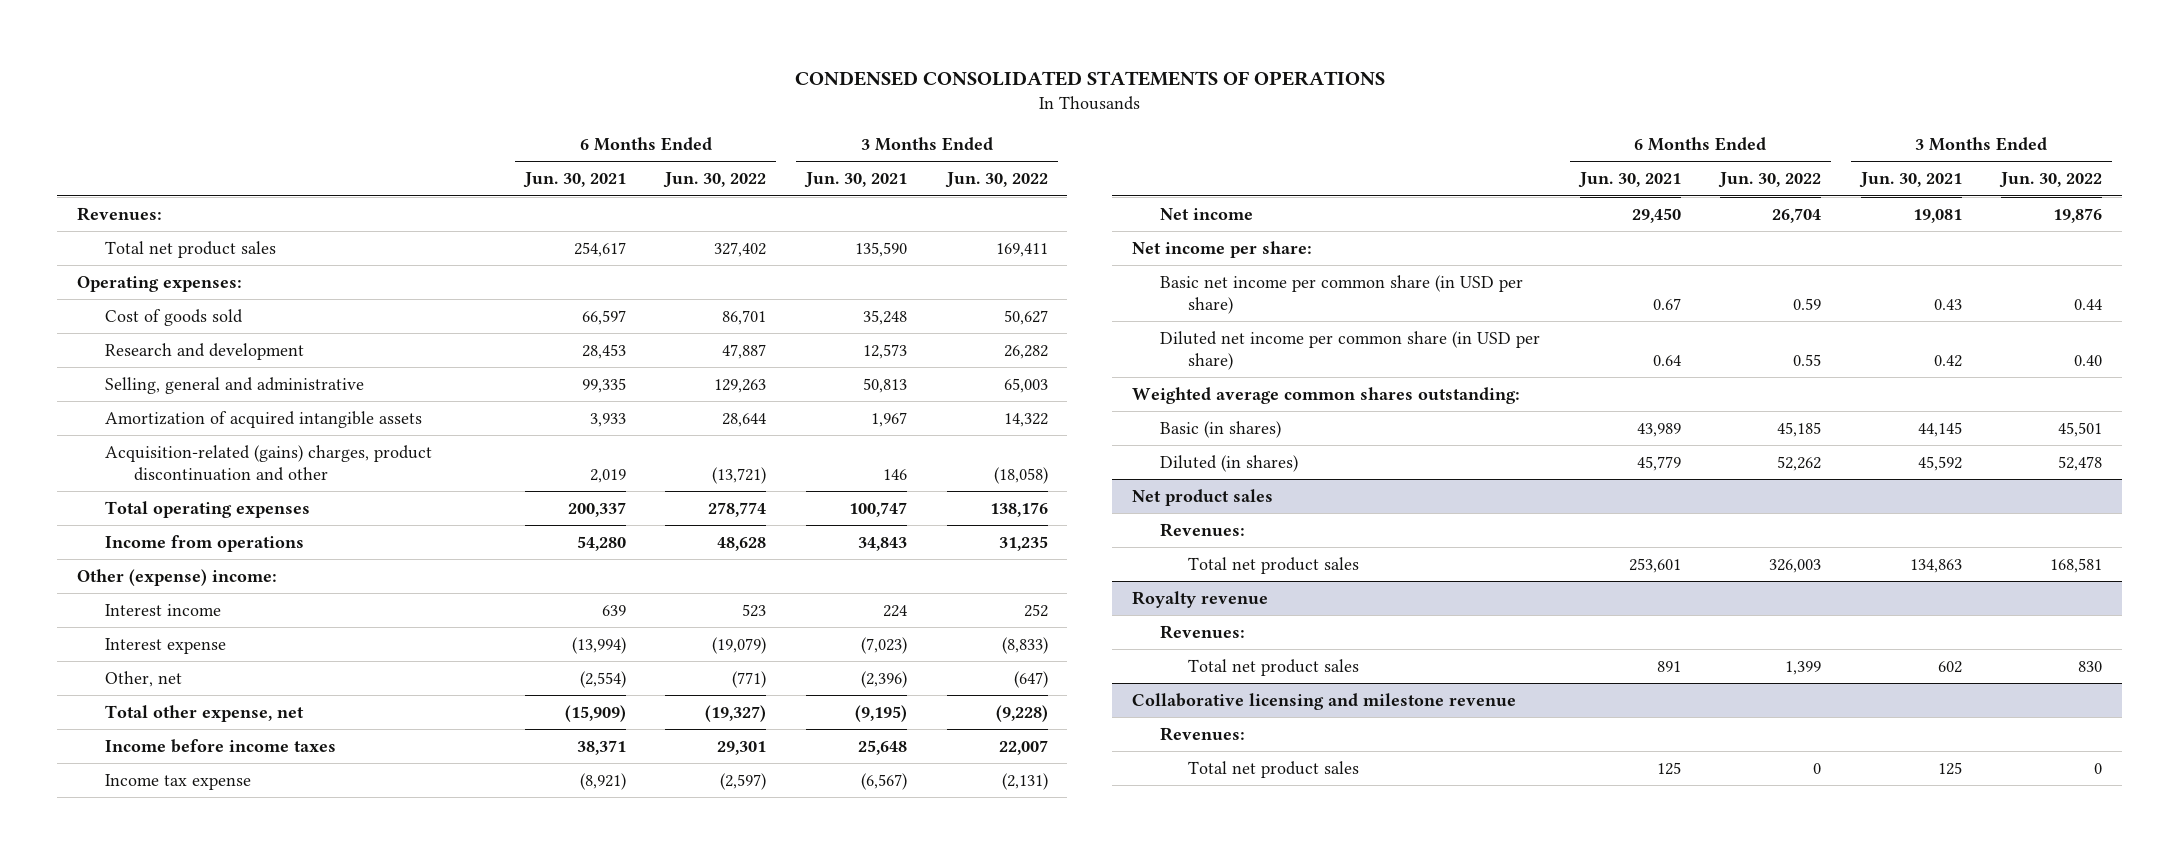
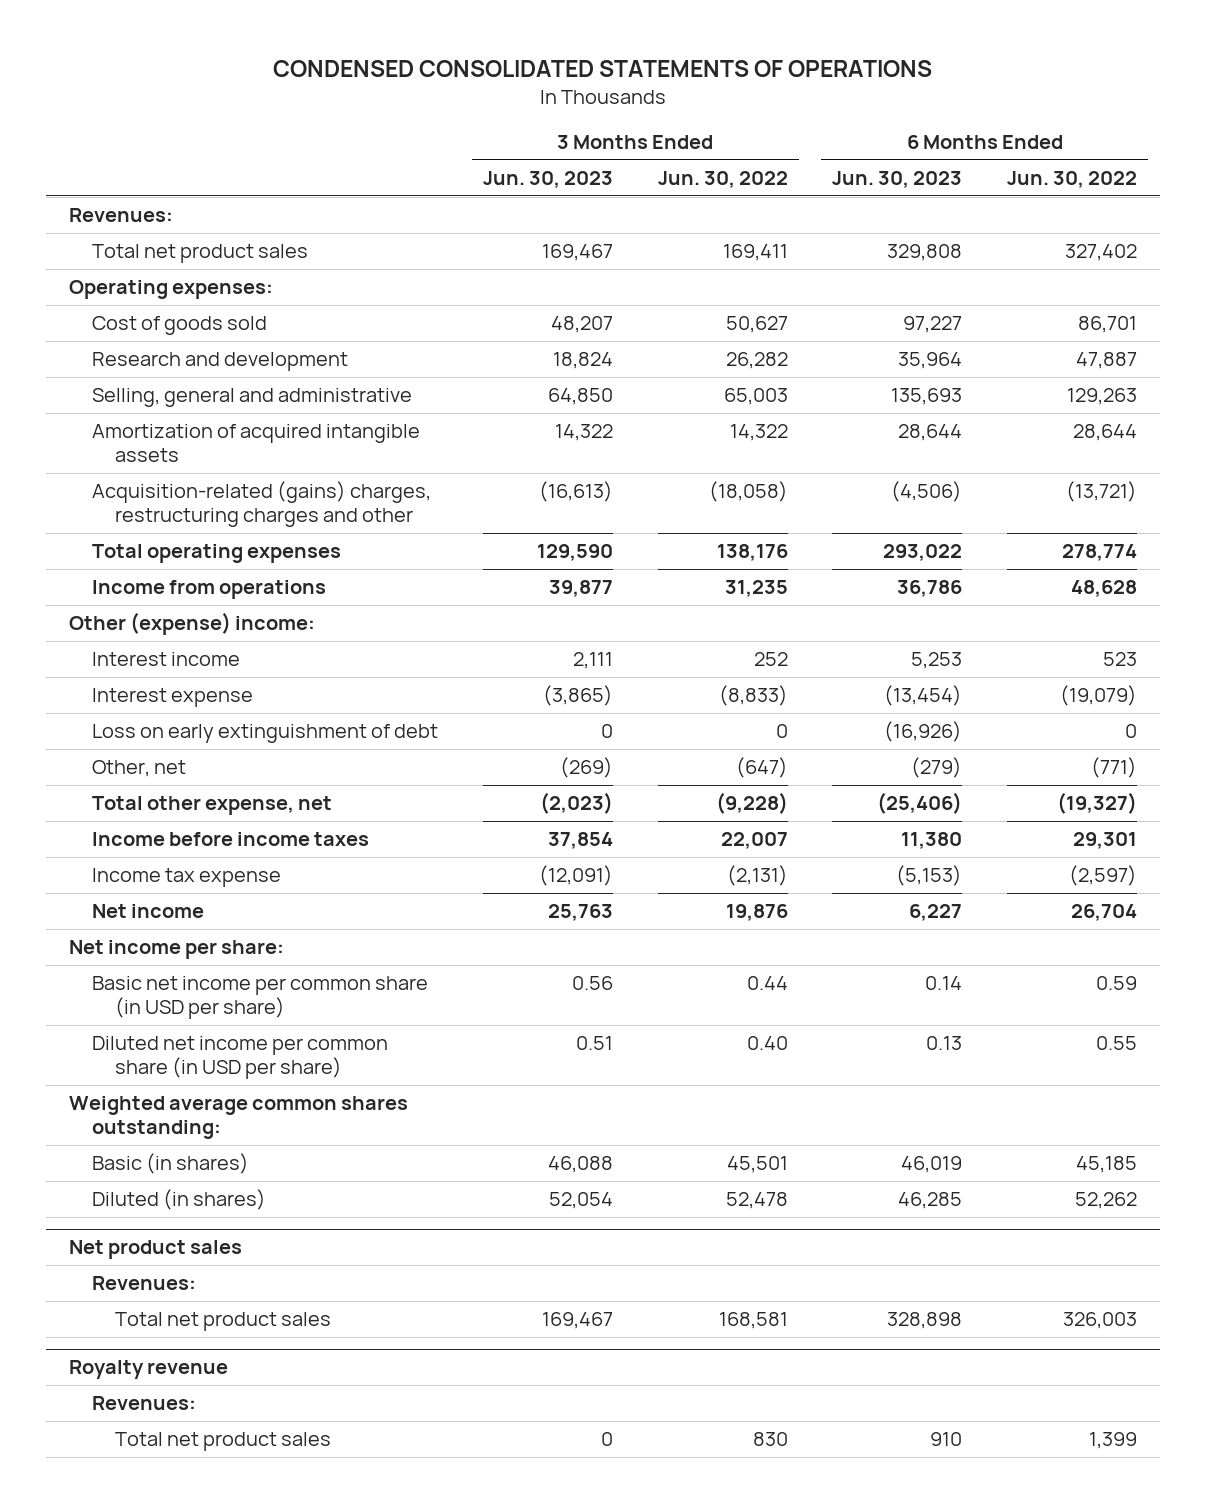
[522,172,626,189] Jun. 30, 2021 -> none
[804,172,908,189] Jun. 30, 2021 -> none
none -> [482,171,613,189] Jun. 30, 2023
none -> [832,171,963,189] Jun. 30, 2023
[105,444,433,482] Acquisition-related (gains) charges, product discontinuation and other -> [91,481,431,528] Acquisition-related (gains) charges, restructuring charges and other
none -> [91,724,438,744] Loss on early extinguishment of debt
[1131,692,1516,710] Collaborative licensing and milestone revenue -> none
[1159,726,1245,741] Revenues: -> none
[1188,760,1360,778] Total net product sales -> none

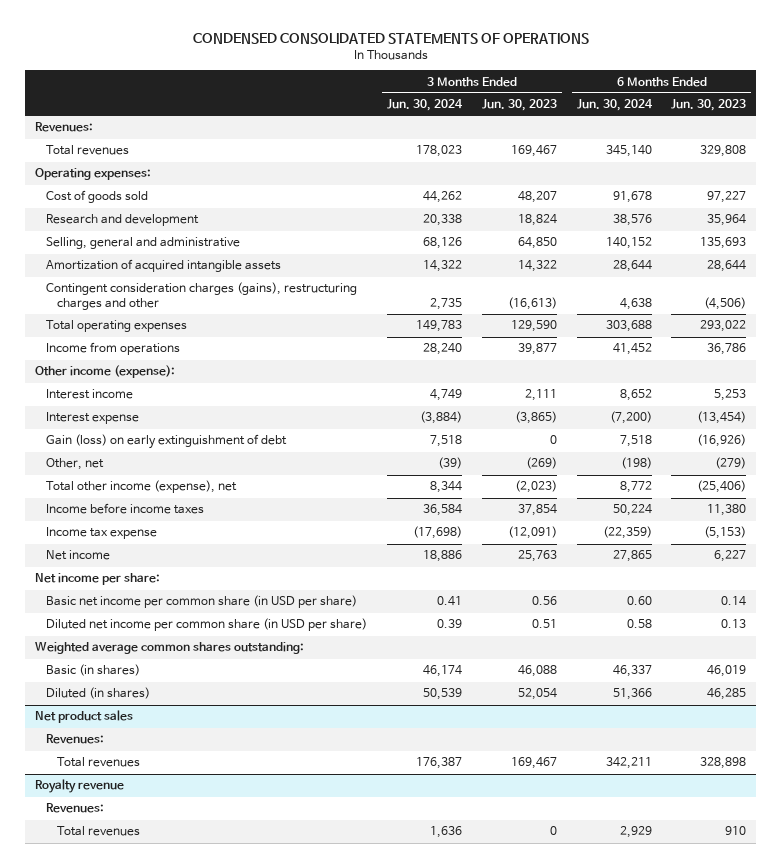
[657,171,788,189] Jun. 30, 2022 -> none
[1007,171,1138,189] Jun. 30, 2022 -> none
none -> [386,99,463,112] Jun. 30, 2024
none -> [576,99,653,112] Jun. 30, 2024
[91,244,308,264] Total net product sales -> [45,145,129,156] Total revenues
[91,481,431,528] Acquisition-related (gains) charges, restructuring charges and other -> [45,282,357,310] Contingent consideration charges (gains), restructuring charges and other
[68,612,315,636] Other (expense) income: -> [34,365,175,379] Other income (expense):
[91,724,438,744] Loss on early extinguishment of debt -> [45,434,287,450] Gain (loss) on early extinguishment of debt
[91,796,332,816] Total other expense, net -> [45,480,237,494] Total other income (expense), net
[115,1312,332,1332] Total net product sales -> [56,757,140,768] Total revenues
[115,1432,332,1452] Total net product sales -> [56,826,140,837] Total revenues

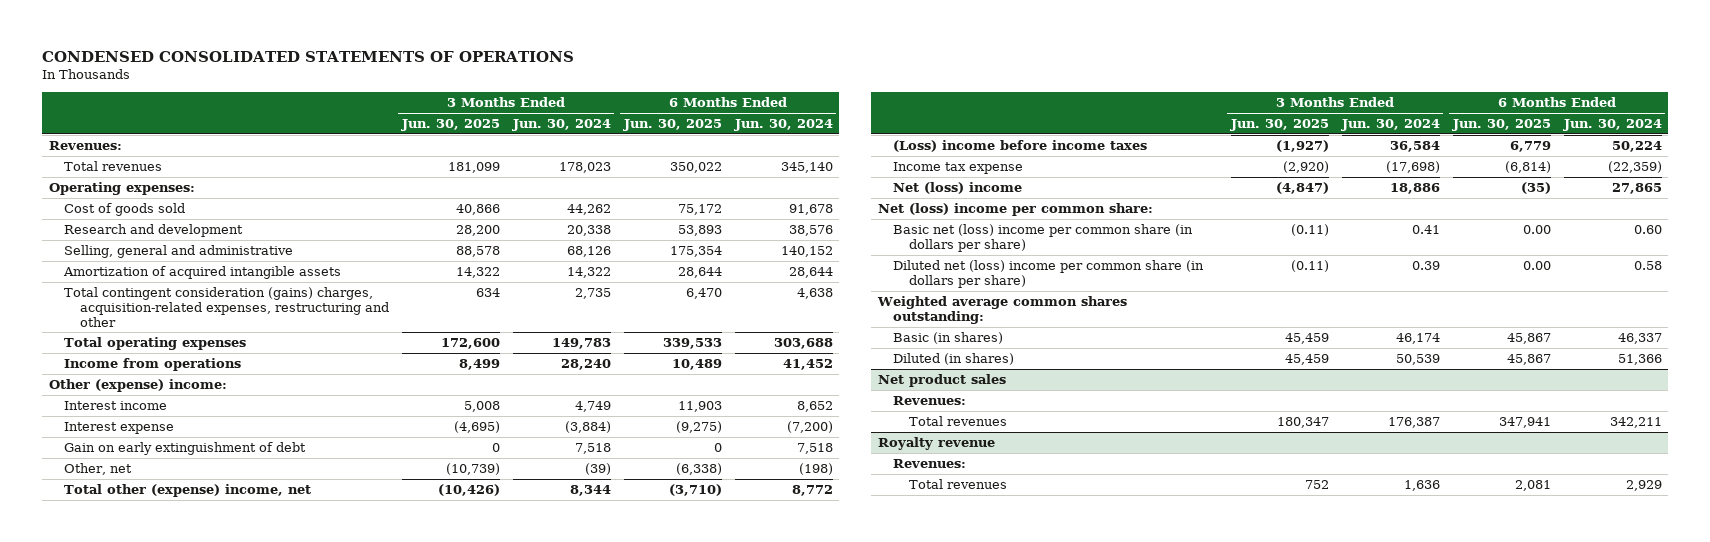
[481,99,557,112] Jun. 30, 2023 -> none
[671,99,747,112] Jun. 30, 2023 -> none
none -> [400,119,500,132] Jun. 30, 2025
none -> [622,119,722,132] Jun. 30, 2025
[45,282,357,310] Contingent consideration charges (gains), restructuring charges and other -> [64,287,389,327] Total contingent consideration (gains) charges, acquisition-related expenses, restructuring and other
[34,365,175,379] Other income (expense): -> [48,379,227,393] Other (expense) income:
[45,434,287,450] Gain (loss) on early extinguishment of debt -> [64,442,307,456] Gain on early extinguishment of debt
[45,480,237,494] Total other income (expense), net -> [64,484,312,498] Total other (expense) income, net
[45,503,204,515] Income before income taxes -> [893,140,1148,153] (Loss) income before income taxes
[45,550,110,561] Net income -> [893,182,1023,195] Net (loss) income
[34,573,160,586] Net income per share: -> [877,203,1153,217] Net (loss) income per common share:
[45,595,357,609] Basic net income per common share (in USD per share) -> [893,224,1194,252] Basic net (loss) income per common share (in dollars per share)
[45,618,367,632] Diluted net income per common share (in USD per share) -> [893,260,1205,288] Diluted net (loss) income per common share (in dollars per share)

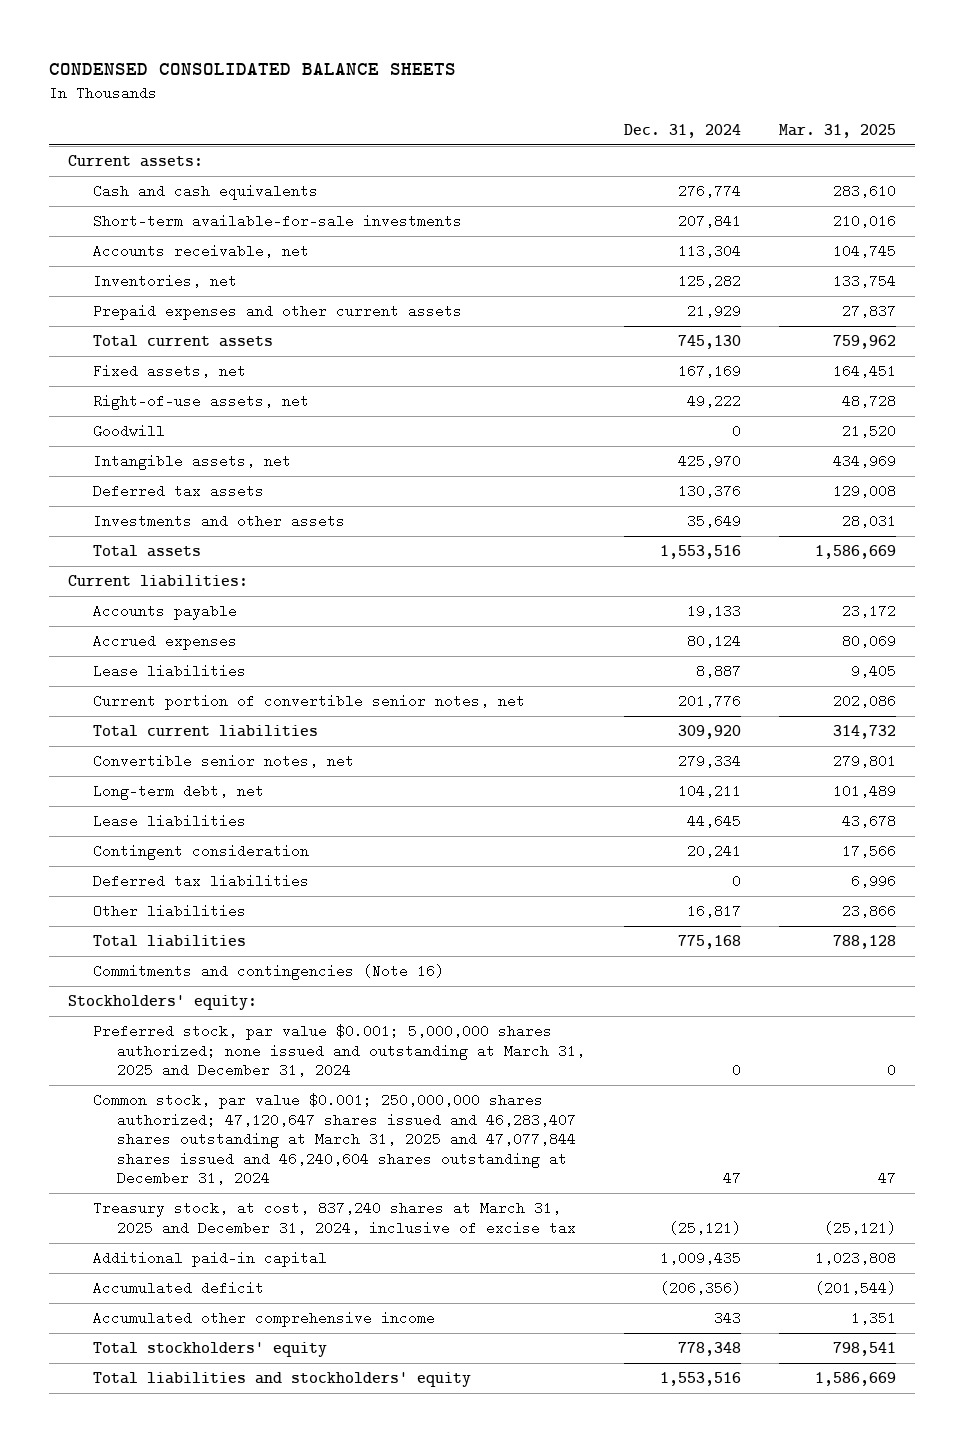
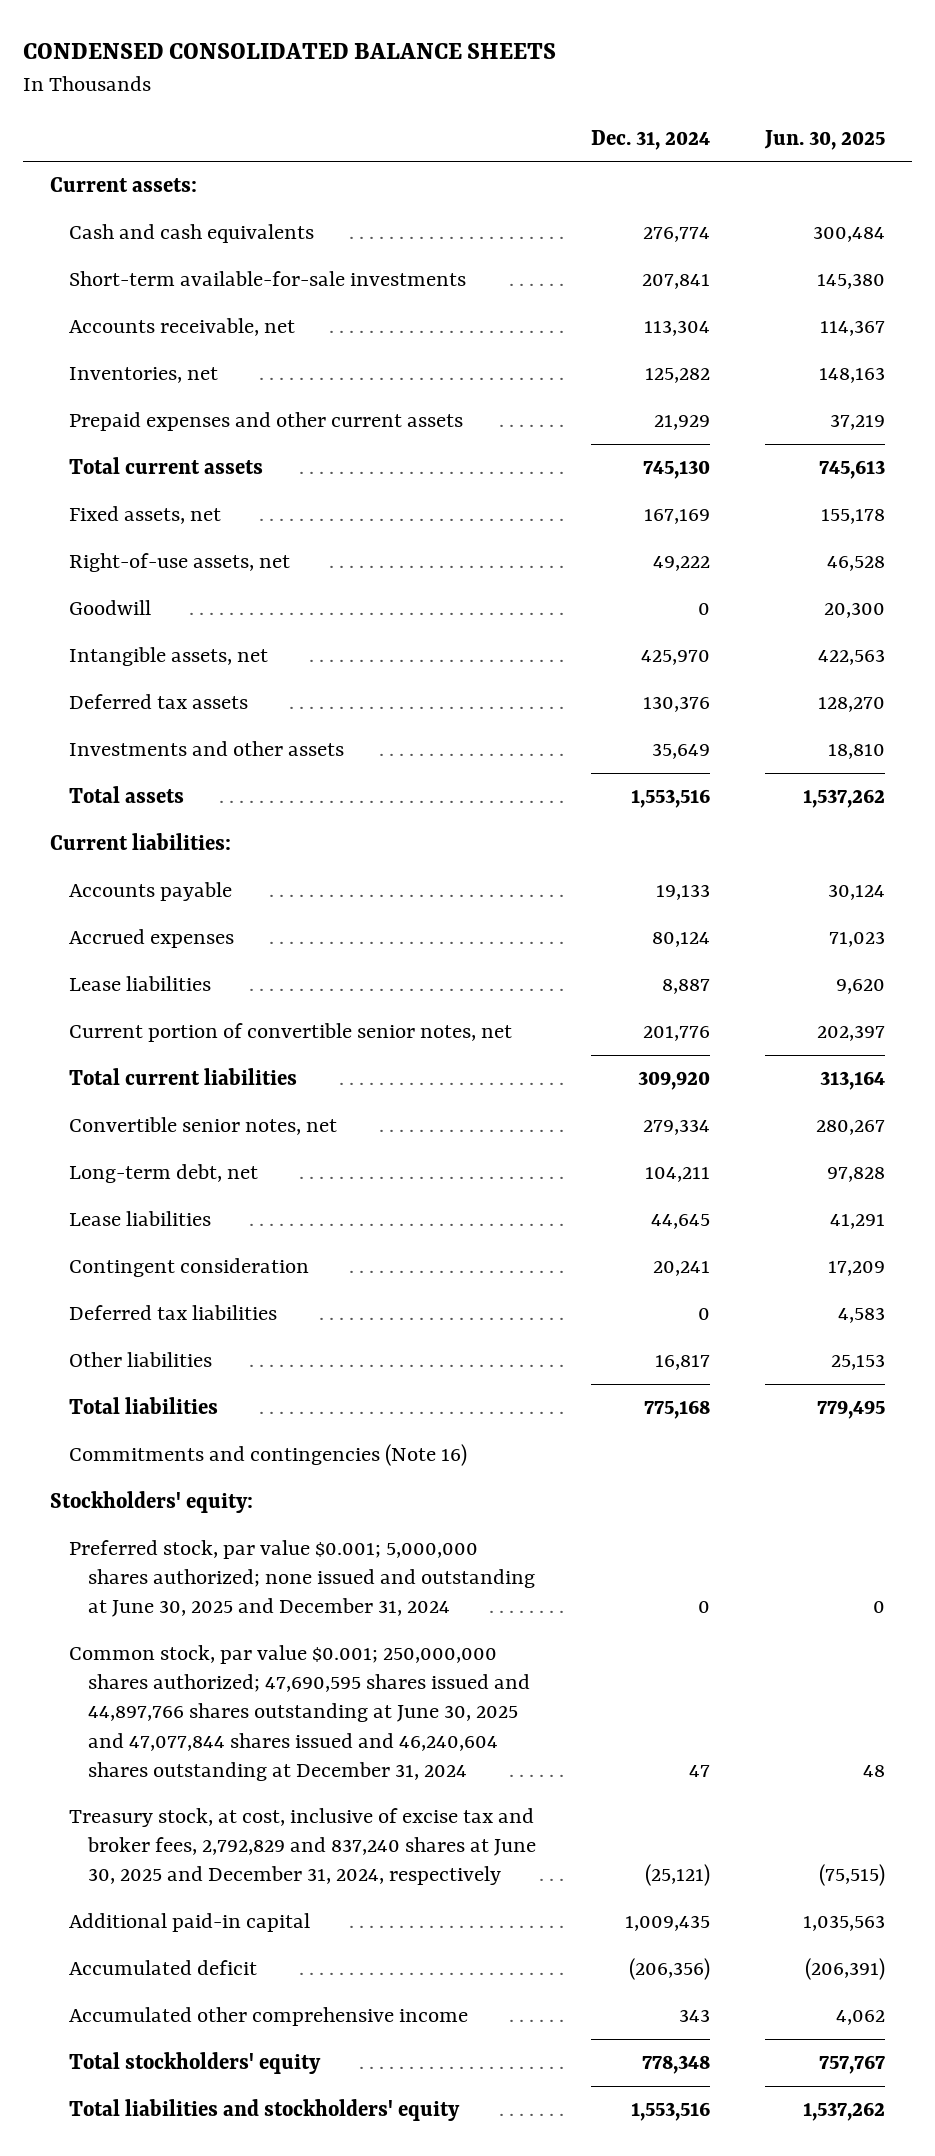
[779,123,897,138] Mar. 31, 2025 -> none
none -> [763,129,885,150] Jun. 30, 2025
[92,1024,586,1078] Preferred stock, par value $0.001; 5,000,000 shares authorized; none issued and outstanding at March 31, 2025 and December 31, 2024 -> [69,1540,536,1618] Preferred stock, par value $0.001; 5,000,000 shares authorized; none issued and outstanding at June 30, 2025 and December 31, 2024
[92,1093,577,1186] Common stock, par value $0.001; 250,000,000 shares authorized; 47,120,647 shares issued and 46,283,407 shares outstanding at March 31, 2025 and 47,077,844 shares issued and 46,240,604 shares outstanding at December 31, 2024 -> [69,1645,531,1781] Common stock, par value $0.001; 250,000,000 shares authorized; 47,690,595 shares issued and 44,897,766 shares outstanding at June 30, 2025 and 47,077,844 shares issued and 46,240,604 shares outstanding at December 31, 2024
[92,1201,577,1235] Treasury stock, at cost, 837,240 shares at March 31, 2025 and December 31, 2024, inclusive of excise tax -> [69,1808,537,1886] Treasury stock, at cost, inclusive of excise tax and broker fees, 2,792,829 and 837,240 shares at June 30, 2025 and December 31, 2024, respectively

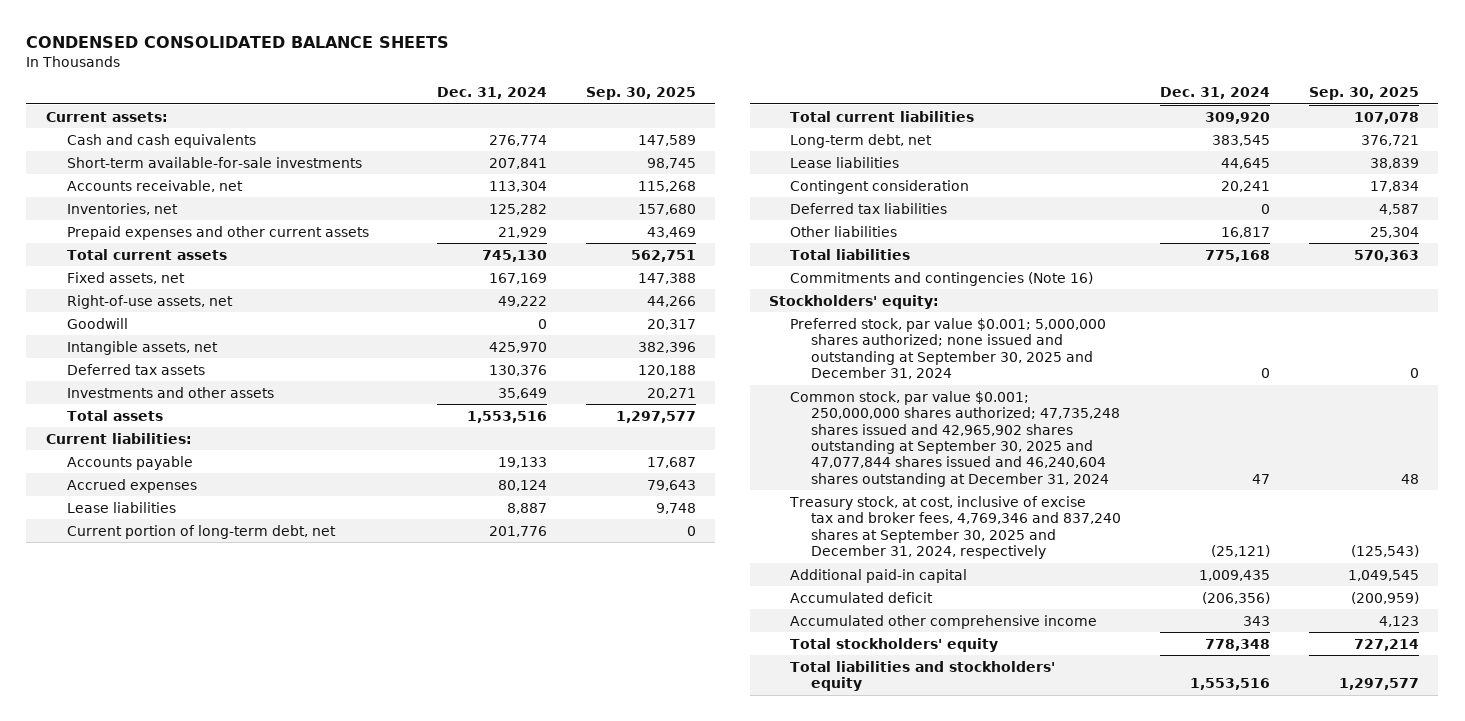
[763,129,885,150] Jun. 30, 2025 -> none
none -> [585,87,696,101] Sep. 30, 2025
[69,1023,513,1043] Current portion of convertible senior notes, net -> [66,524,336,539] Current portion of long-term debt, net
[69,1117,338,1136] Convertible senior notes, net -> none
[645,1167,711,1183] 104,211 -> [1211,134,1270,146] 383,545
[69,1540,536,1618] Preferred stock, par value $0.001; 5,000,000 shares authorized; none issued and outstanding at June 30, 2025 and December 31, 2024 -> [790,317,1107,379] Preferred stock, par value $0.001; 5,000,000 shares authorized; none issued and outstanding at September 30, 2025 and December 31, 2024
[69,1645,531,1781] Common stock, par value $0.001; 250,000,000 shares authorized; 47,690,595 shares issued and 44,897,766 shares outstanding at June 30, 2025 and 47,077,844 shares issued and 46,240,604 shares outstanding at December 31, 2024 -> [790,390,1120,487] Common stock, par value $0.001; 250,000,000 shares authorized; 47,735,248 shares issued and 42,965,902 shares outstanding at September 30, 2025 and 47,077,844 shares issued and 46,240,604 shares outstanding at December 31, 2024
[69,1808,537,1886] Treasury stock, at cost, inclusive of excise tax and broker fees, 2,792,829 and 837,240 shares at June 30, 2025 and December 31, 2024, respectively -> [789,495,1121,559] Treasury stock, at cost, inclusive of excise tax and broker fees, 4,769,346 and 837,240 shares at September 30, 2025 and December 31, 2024, respectively

